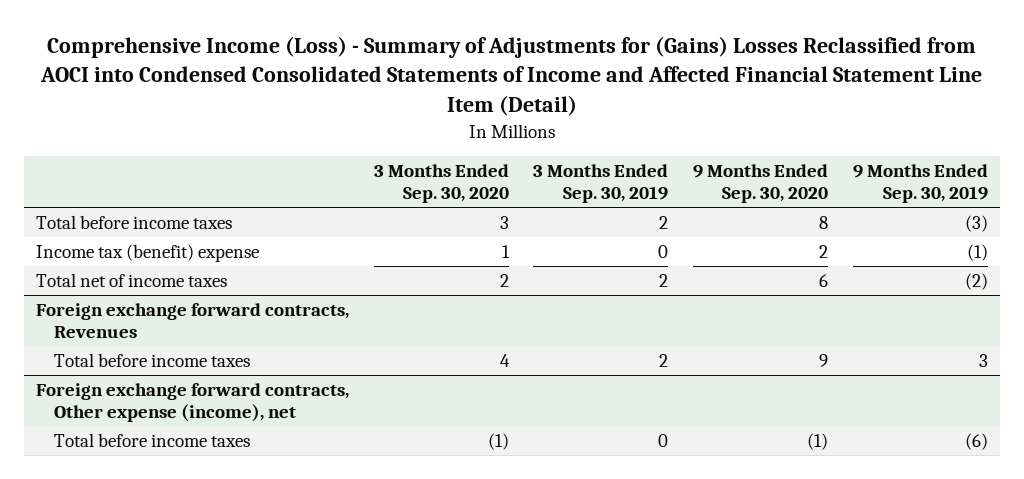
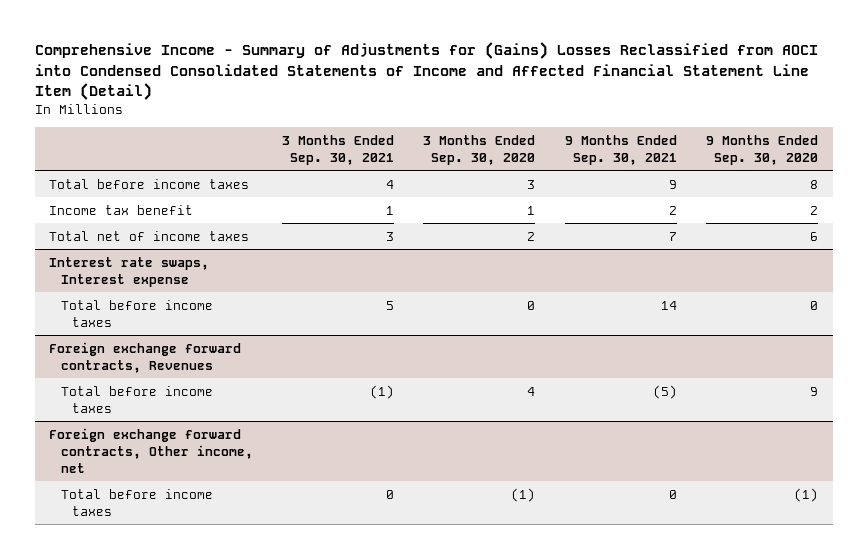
[39,36,982,116] Comprehensive Income (Loss) - Summary of Adjustments for (Gains) Losses Reclassified from AOCI into Condensed Consolidated Statements of Income and Affected Financial Statement Line Item (Detail) -> [34,42,818,101] Comprehensive Income - Summary of Adjustments for (Gains) Losses Reclassified from AOCI into Condensed Consolidated Statements of Income and Affected Financial Statement Line Item (Detail)
[533,164,669,204] 3 Months Ended Sep. 30, 2019 -> none
[852,164,988,204] 9 Months Ended Sep. 30, 2019 -> none
none -> [281,134,394,165] 3 Months Ended Sep. 30, 2021
none -> [564,134,677,165] 9 Months Ended Sep. 30, 2021
[35,243,259,262] Income tax (benefit) expense -> [49,204,194,215] Income tax benefit
none -> [49,256,210,287] Interest rate swaps, Interest expense
none -> [60,299,213,327] Total before income taxes
[35,382,349,422] Foreign exchange forward contracts, Other expense (income), net -> [49,427,253,473] Foreign exchange forward contracts, Other income, net

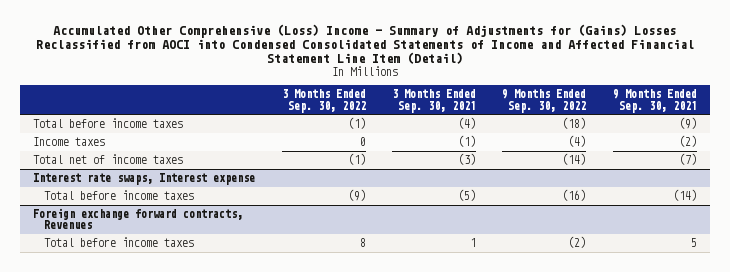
[34,42,818,101] Comprehensive Income - Summary of Adjustments for (Gains) Losses Reclassified from AOCI into Condensed Consolidated Statements of Income and Affected Financial Statement Line Item (Detail) -> [35,23,694,65] Accumulated Other Comprehensive (Loss) Income - Summary of Adjustments for (Gains) Losses Reclassified from AOCI into Condensed Consolidated Statements of Income and Affected Financial Statement Line Item (Detail)
[423,134,536,165] 3 Months Ended Sep. 30, 2020 -> none
[706,134,819,165] 9 Months Ended Sep. 30, 2020 -> none
none -> [281,89,366,113] 3 Months Ended Sep. 30, 2022
none -> [502,89,587,113] 9 Months Ended Sep. 30, 2022
[385,179,394,189] 4 -> [457,117,476,130] (4)
[668,179,677,189] 9 -> [678,117,697,130] (9)
[49,204,194,215] Income tax benefit -> [33,137,106,147] Income taxes
[385,205,394,215] 1 -> [457,135,476,148] (1)
[668,205,677,215] 2 -> [678,135,697,148] (2)
[385,231,394,241] 3 -> [457,153,476,166] (3)
[668,231,677,241] 7 -> [678,153,697,166] (7)
[385,300,394,310] 5 -> [457,189,476,202] (5)
[660,300,677,310] 14 -> [672,189,697,202] (14)
[49,427,253,473] Foreign exchange forward contracts, Other income, net -> none
[60,488,213,516] Total before income taxes -> none
[369,384,394,399] (1) -> [469,238,476,248] 1
[652,384,677,399] (5) -> [690,238,697,248] 5

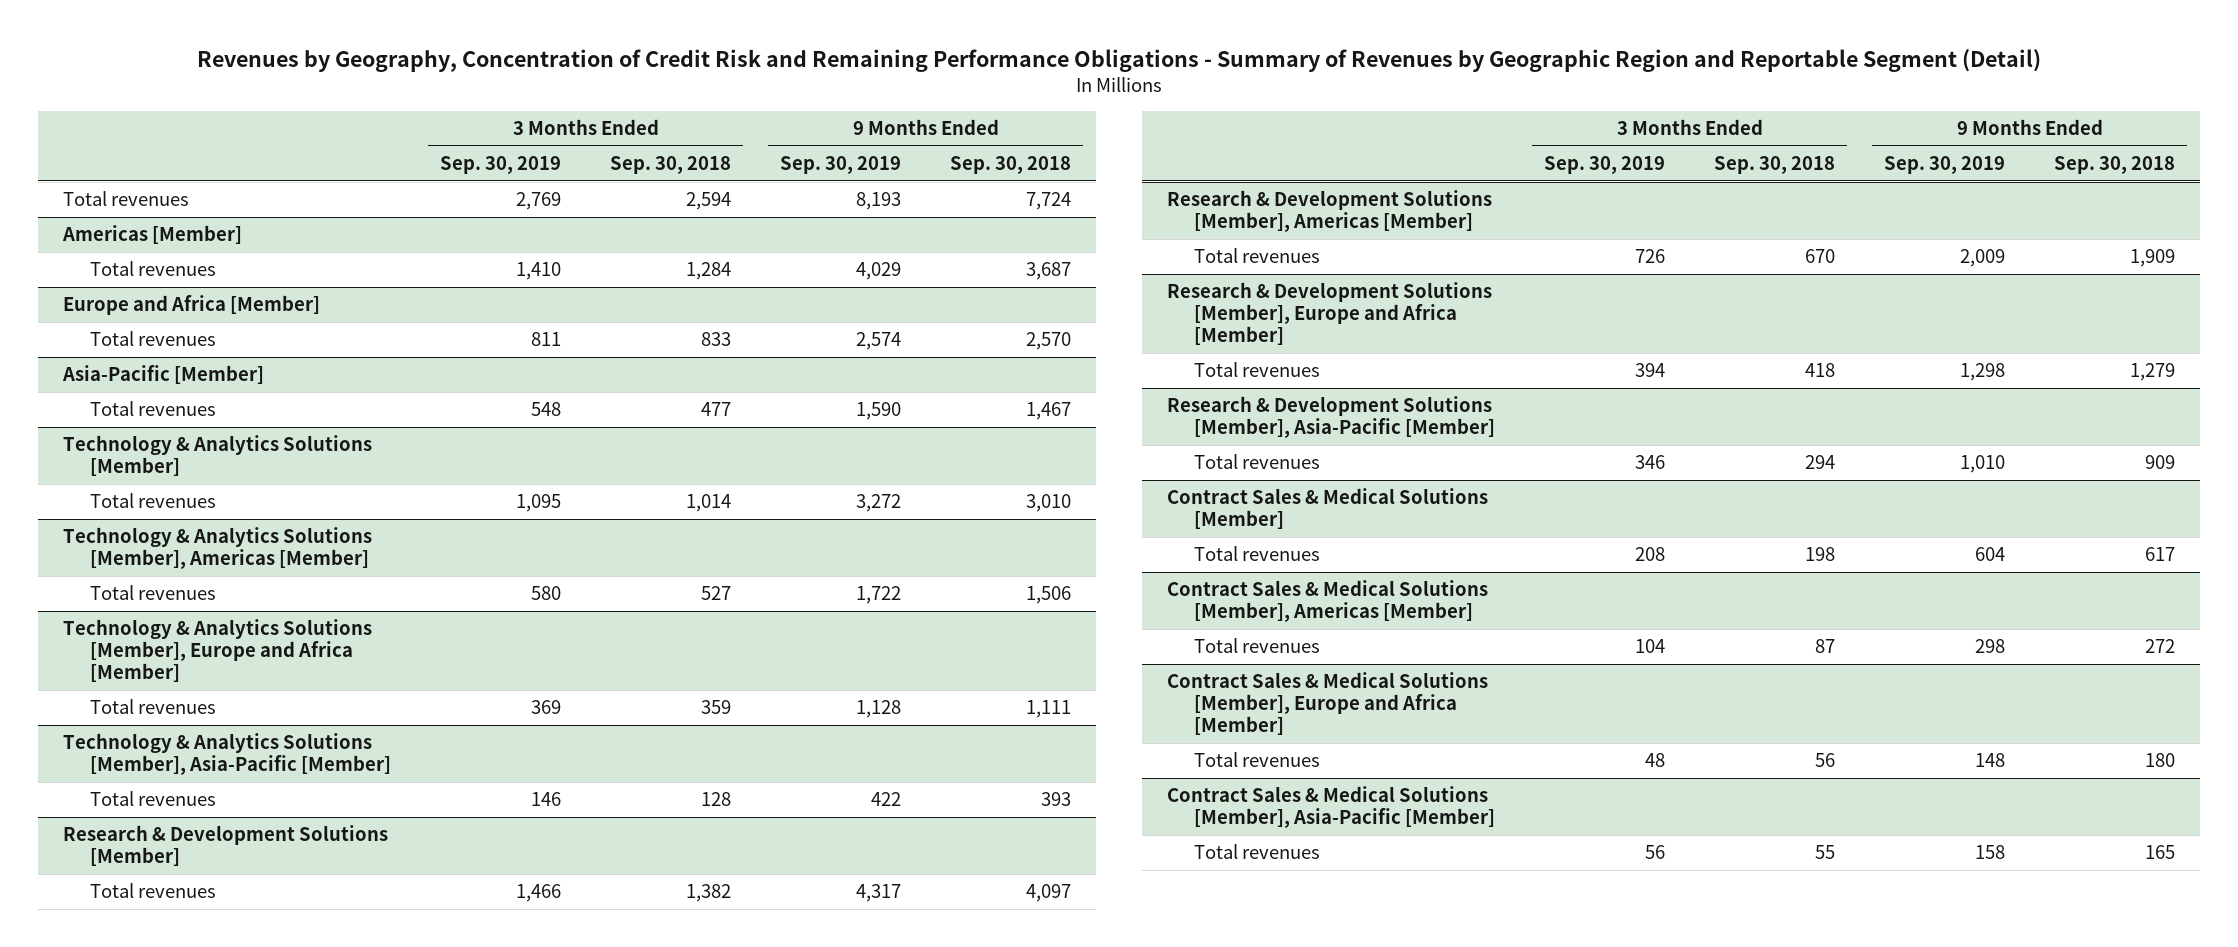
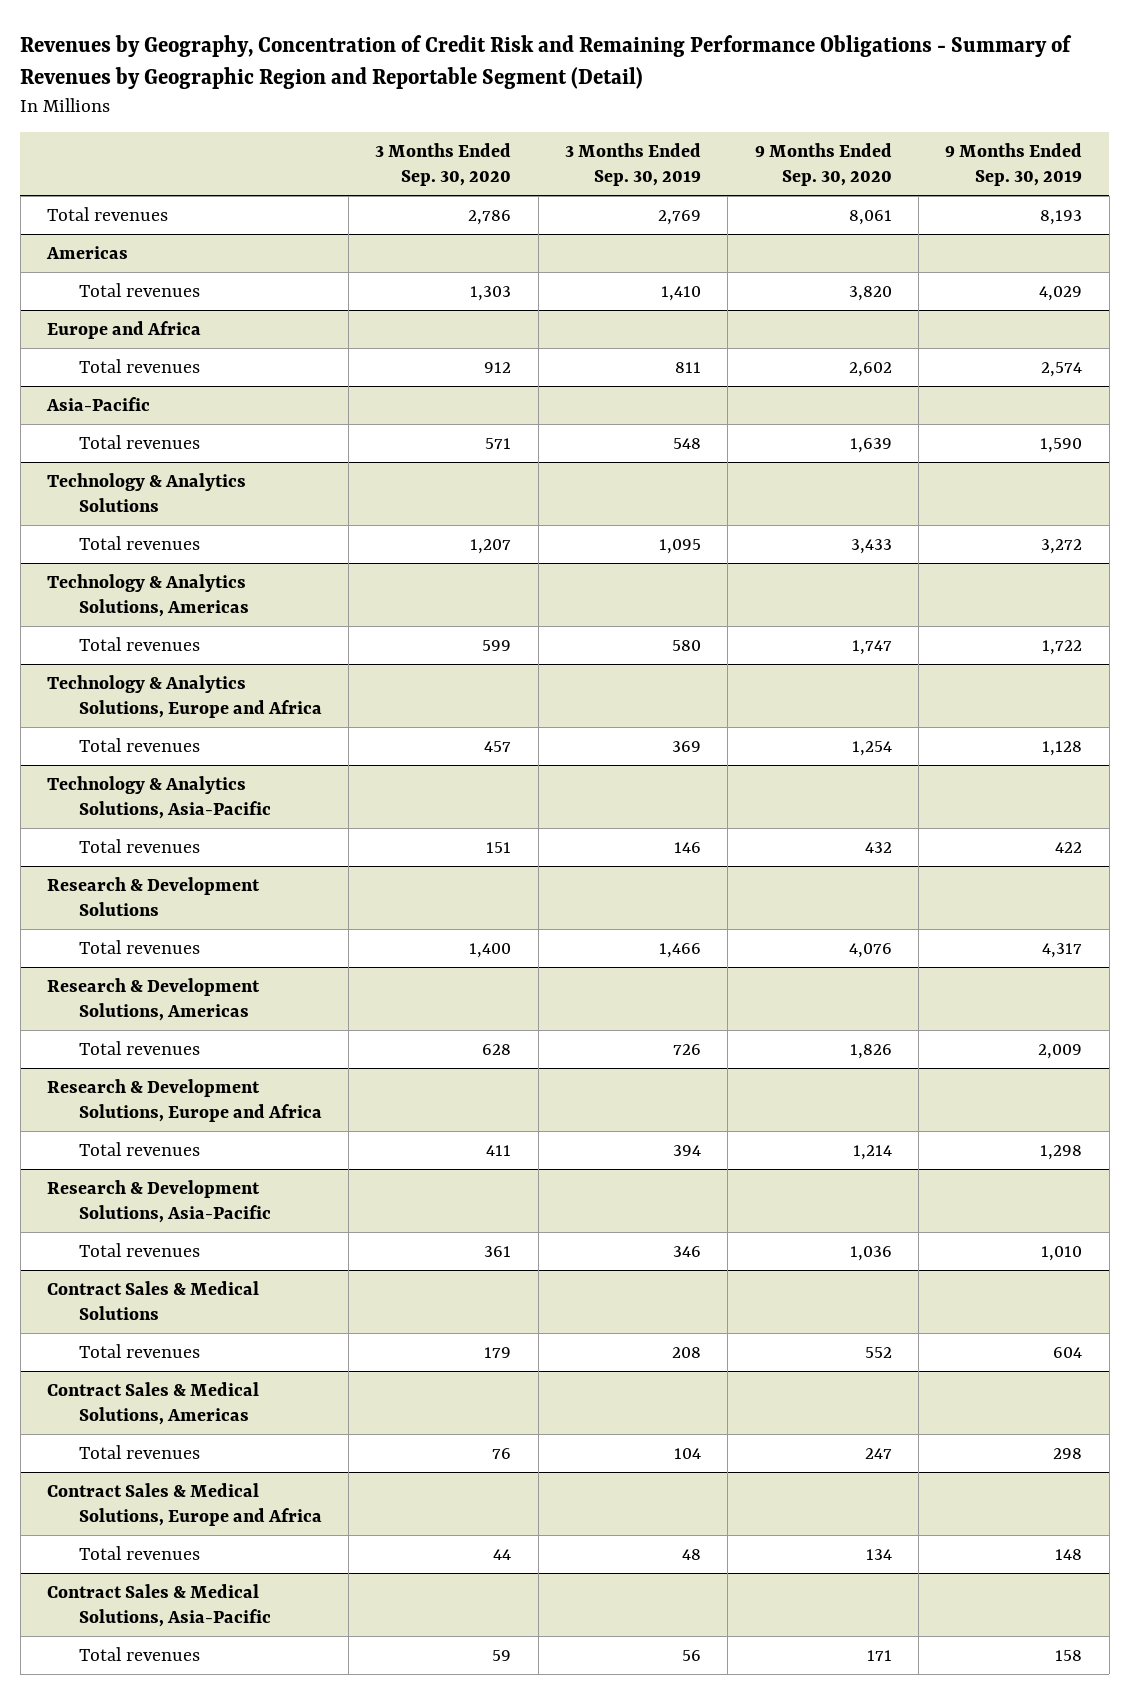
[610,155,732,174] Sep. 30, 2018 -> none
[950,155,1072,174] Sep. 30, 2018 -> none
none -> [375,143,512,187] 3 Months Ended Sep. 30, 2020
none -> [754,143,892,187] 9 Months Ended Sep. 30, 2020
[61,225,242,245] Americas [Member] -> [46,245,129,259] Americas
[62,295,320,316] Europe and Africa [Member] -> [47,320,202,339] Europe and Africa
[61,365,264,385] Asia-Pacific [Member] -> [46,396,151,411] Asia-Pacific
[62,435,372,477] Technology & Analytics Solutions [Member] -> [47,472,247,512] Technology & Analytics Solutions
[62,527,372,570] Technology & Analytics Solutions [Member], Americas [Member] -> [47,573,249,617] Technology & Analytics Solutions, Americas
[62,619,372,682] Technology & Analytics Solutions [Member], Europe and Africa [Member] -> [47,674,322,718] Technology & Analytics Solutions, Europe and Africa
[62,733,392,776] Technology & Analytics Solutions [Member], Asia-Pacific [Member] -> [47,775,271,819] Technology & Analytics Solutions, Asia-Pacific
[62,825,388,867] Research & Development Solutions [Member] -> [47,876,261,916] Research & Development Solutions
[1166,190,1492,233] Research & Development Solutions [Member], Americas [Member] -> [47,977,261,1021] Research & Development Solutions, Americas
[1166,282,1492,345] Research & Development Solutions [Member], Europe and Africa [Member] -> [47,1078,322,1122] Research & Development Solutions, Europe and Africa
[1166,396,1496,439] Research & Development Solutions [Member], Asia-Pacific [Member] -> [47,1179,271,1223] Research & Development Solutions, Asia-Pacific
[1166,488,1488,530] Contract Sales & Medical Solutions [Member] -> [47,1280,260,1320] Contract Sales & Medical Solutions
[1166,580,1488,623] Contract Sales & Medical Solutions [Member], Americas [Member] -> [47,1381,260,1425] Contract Sales & Medical Solutions, Americas
[1166,672,1488,735] Contract Sales & Medical Solutions [Member], Europe and Africa [Member] -> [47,1482,322,1526] Contract Sales & Medical Solutions, Europe and Africa
[1166,786,1496,829] Contract Sales & Medical Solutions [Member], Asia-Pacific [Member] -> [47,1583,271,1627] Contract Sales & Medical Solutions, Asia-Pacific

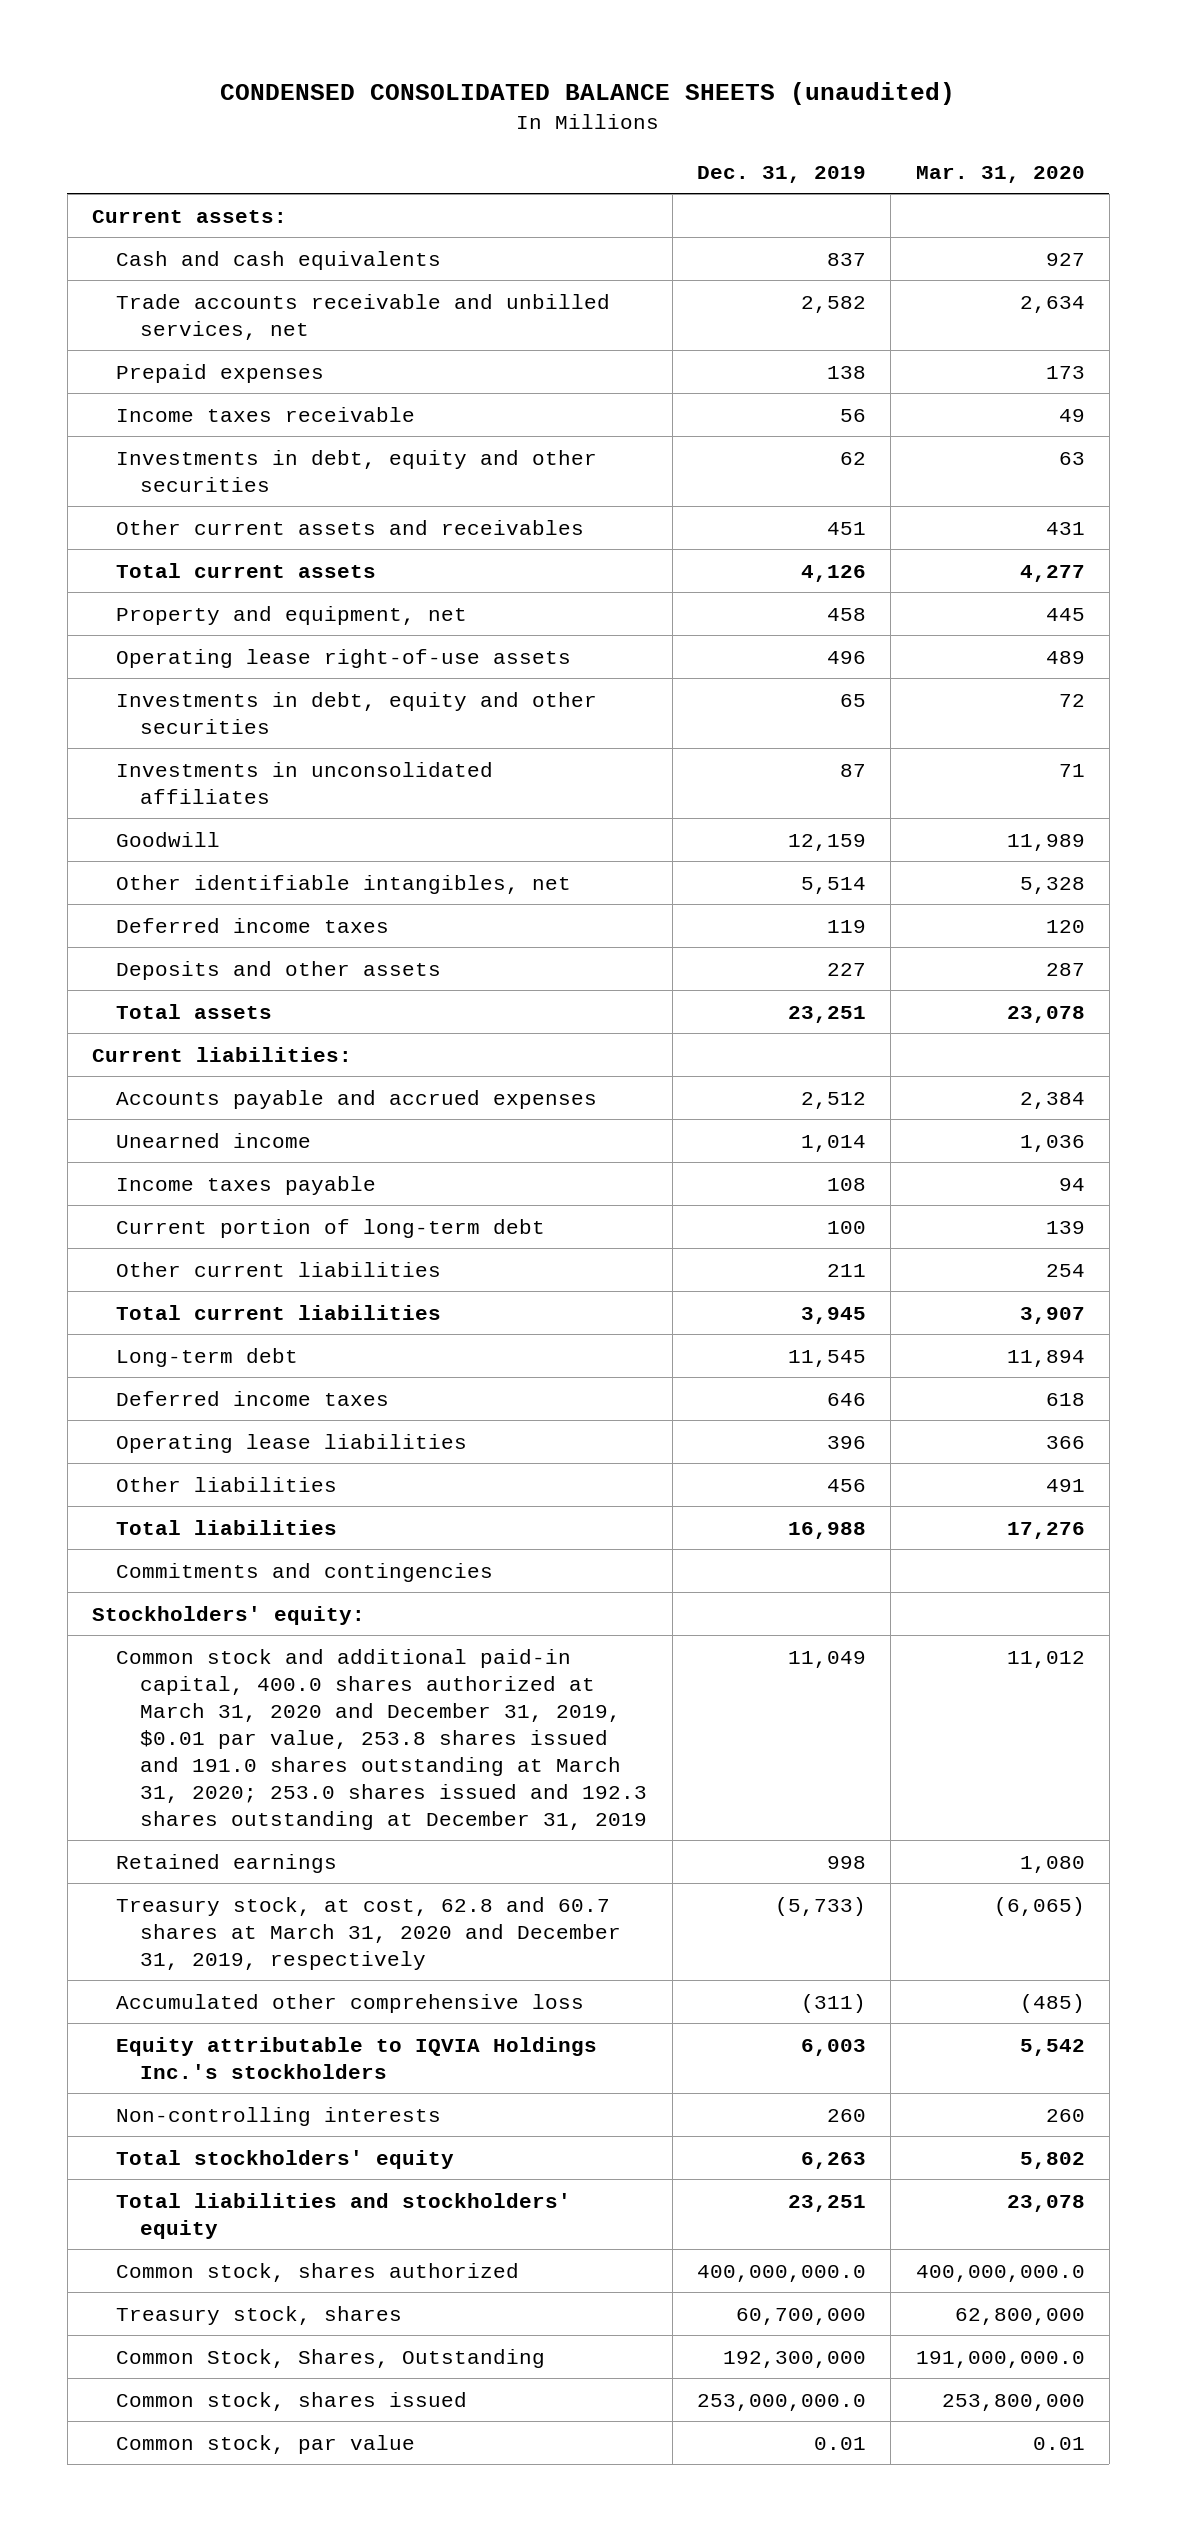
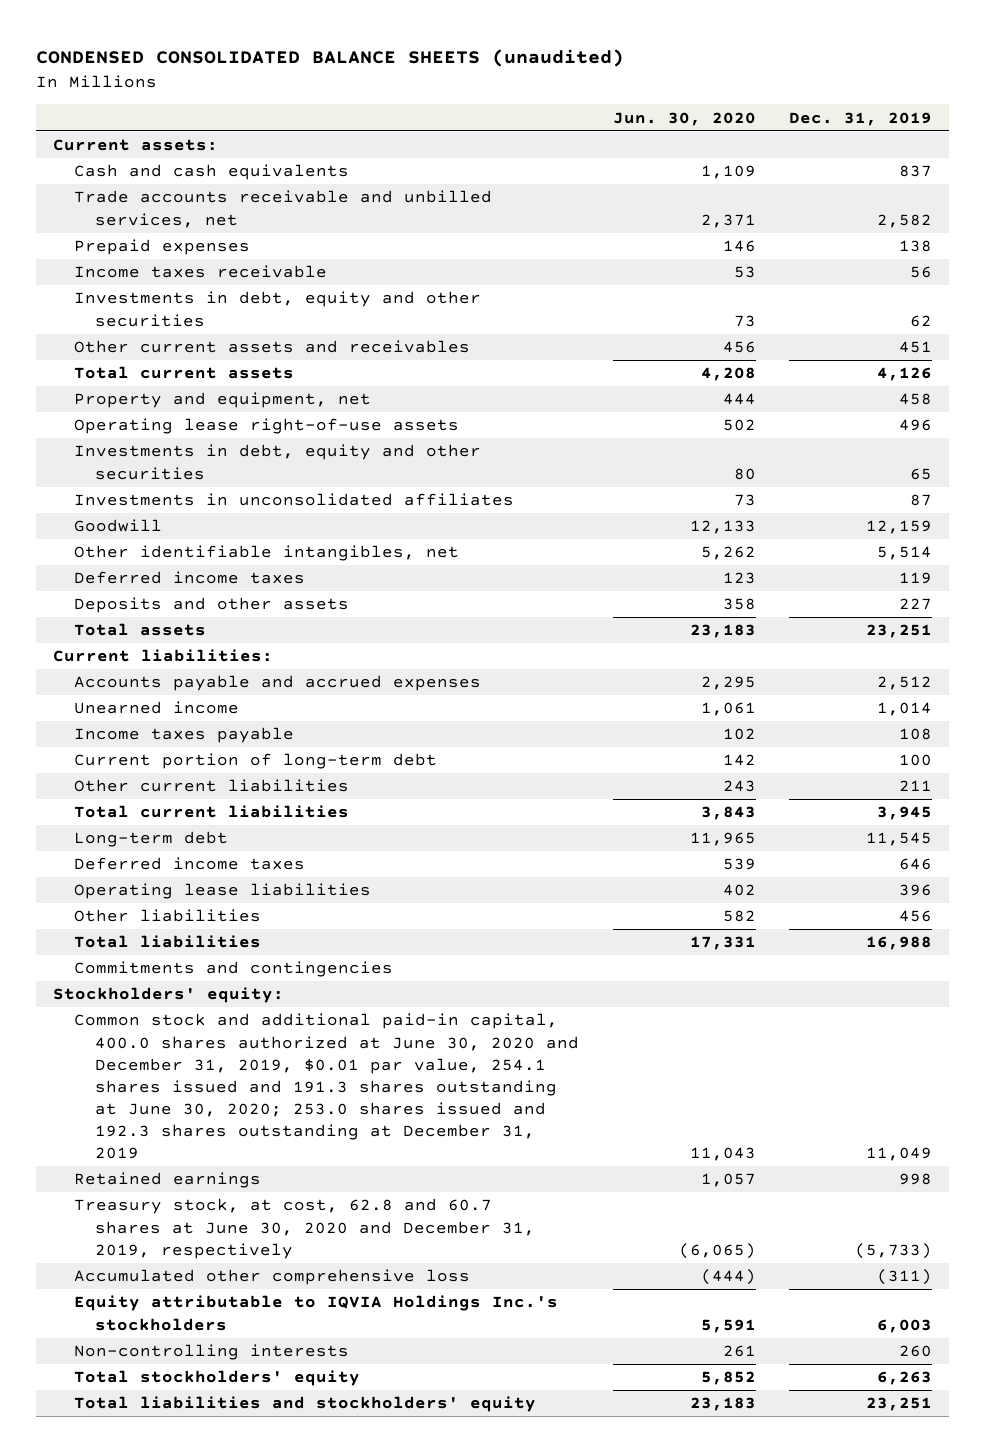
[915,165,1085,183] Mar. 31, 2020 -> none
none -> [612,111,756,126] Jun. 30, 2020
[116,1648,648,1830] Common stock and additional paid-in capital, 400.0 shares authorized at March 31, 2020 and December 31, 2019, $0.01 par value, 253.8 shares issued and 191.0 shares outstanding at March 31, 2020; 253.0 shares issued and 192.3 shares outstanding at December 31, 2019 -> [73,1013,579,1160] Common stock and additional paid-in capital, 400.0 shares authorized at June 30, 2020 and December 31, 2019, $0.01 par value, 254.1 shares issued and 191.3 shares outstanding at June 30, 2020; 253.0 shares issued and 192.3 shares outstanding at December 31, 2019
[116,1896,622,1970] Treasury stock, at cost, 62.8 and 60.7 shares at March 31, 2020 and December 31, 2019, respectively -> [73,1198,535,1259] Treasury stock, at cost, 62.8 and 60.7 shares at June 30, 2020 and December 31, 2019, respectively
[116,2262,520,2282] Common stock, shares authorized -> none
[116,2305,403,2325] Treasury stock, shares -> none
[116,2348,546,2368] Common Stock, Shares, Outstanding -> none
[116,2391,468,2411] Common stock, shares issued -> none
[116,2434,416,2454] Common stock, par value -> none

